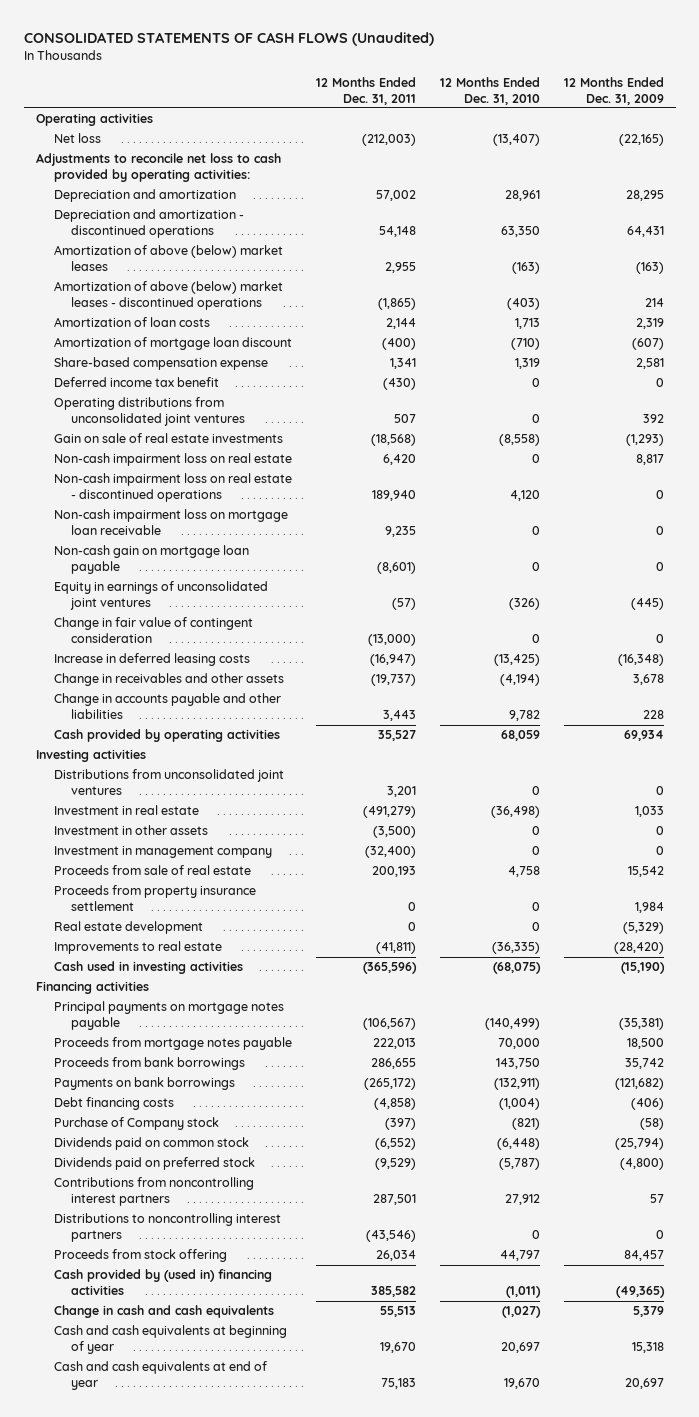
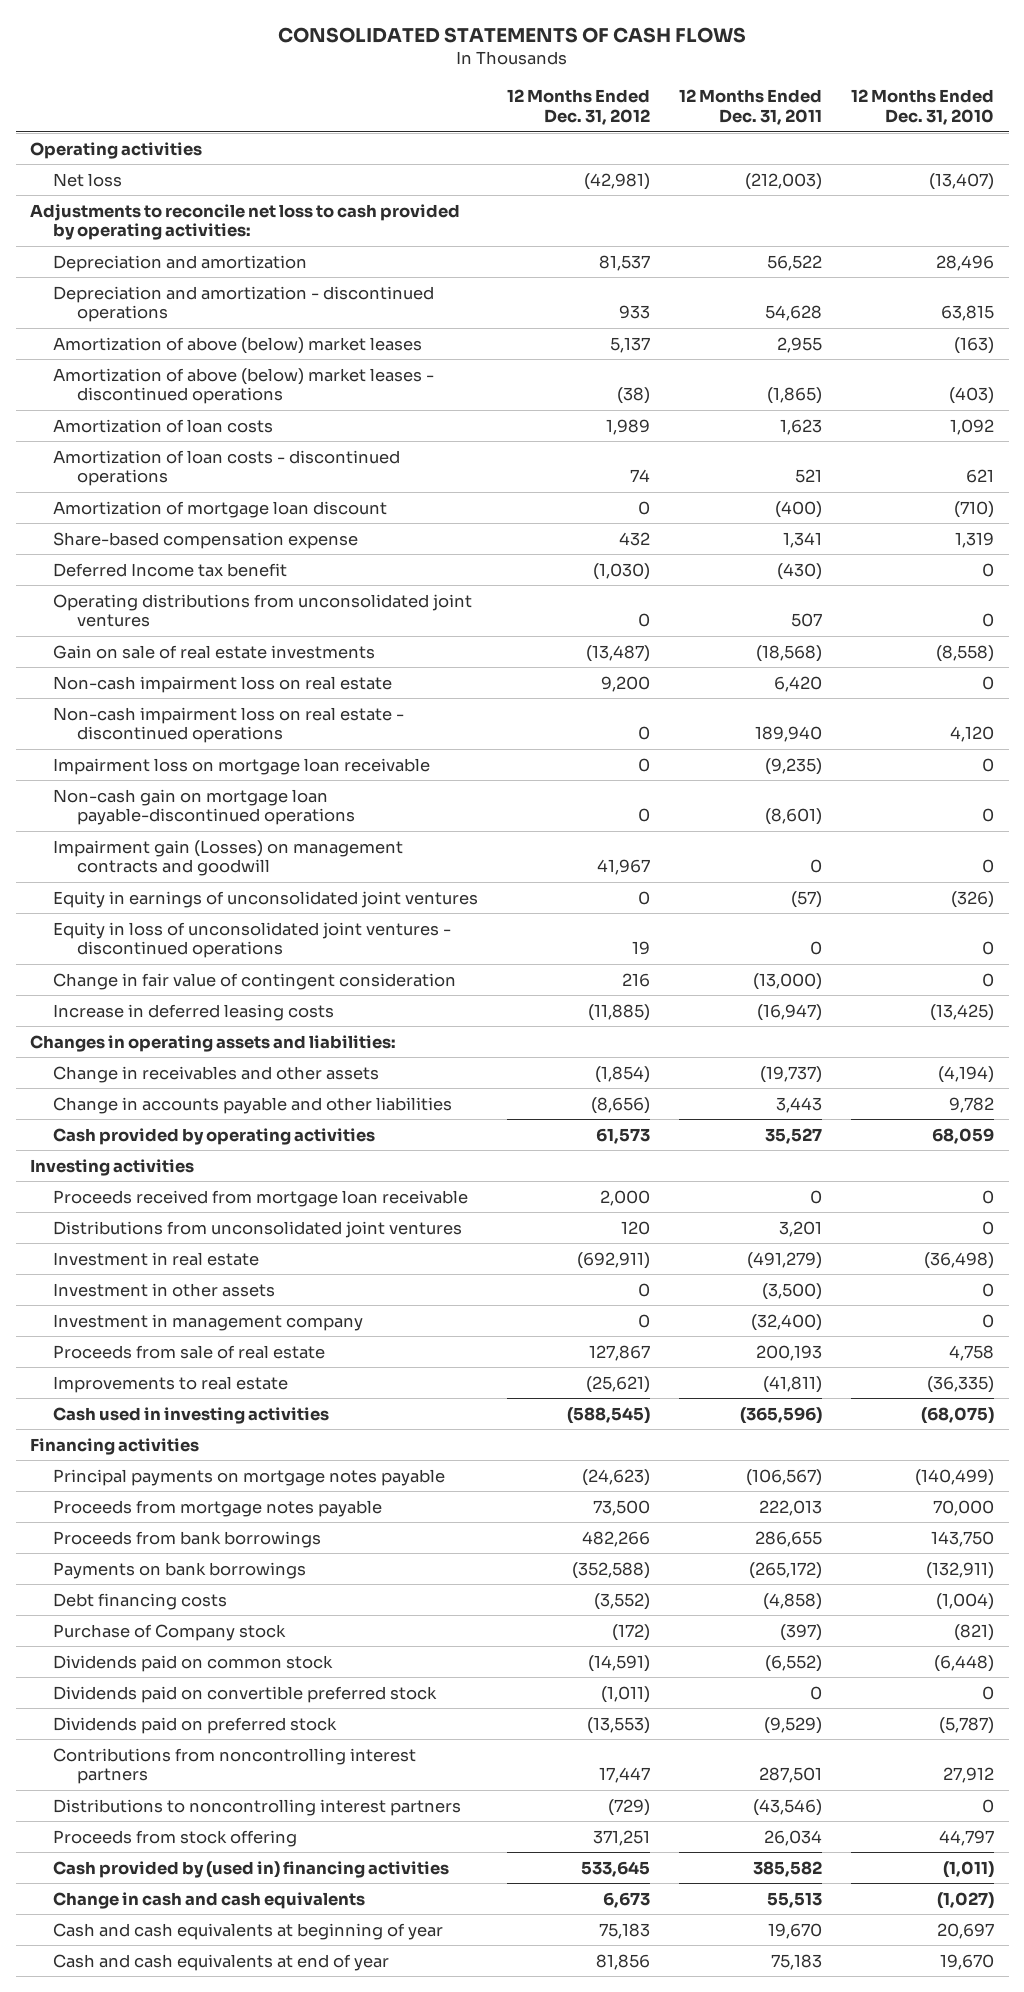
[23,32,434,47] CONSOLIDATED STATEMENTS OF CASH FLOWS (Unaudited) -> [278,26,747,43] CONSOLIDATED STATEMENTS OF CASH FLOWS
[563,76,664,105] 12 Months Ended Dec. 31, 2009 -> none
none -> [507,89,651,126] 12 Months Ended Dec. 31, 2012
[375,190,416,202] 57,002 -> [767,254,823,271] 56,522
[504,190,540,202] 28,961 -> [936,254,995,271] 28,496
[378,226,416,238] 54,148 -> [765,305,823,322] 54,628
[500,226,540,238] 63,350 -> [941,305,995,322] 63,815
[385,318,416,330] 2,144 -> [780,418,823,435] 1,623
[514,318,540,330] 1,713 -> [950,418,995,435] 1,092
none -> [53,449,401,487] Amortization of loan costs - discontinued operations
[53,377,219,388] Deferred income tax benefit -> [53,562,288,577] Deferred Income tax benefit
[53,509,288,536] Non-cash impairment loss on mortgage loan receivable -> [53,757,431,775] Impairment loss on mortgage loan receivable
[384,526,416,538] 9,235 -> [765,757,823,775] (9,235)
[53,545,249,575] Non-cash gain on mortgage loan payable -> [53,788,355,826] Non-cash gain on mortgage loan payable-discontinued operations
none -> [53,839,404,877] Impairment gain (Losses) on management contracts and goodwill
none -> [53,921,452,959] Equity in loss of unconsolidated joint ventures - discontinued operations
none -> [30,1034,397,1052] Changes in operating assets and liabilities:
none -> [53,1189,469,1207] Proceeds received from mortgage loan receivable
[53,885,256,912] Proceeds from property insurance settlement -> none
[53,921,203,935] Real estate development -> none
none -> [53,1685,438,1703] Dividends paid on convertible preferred stock

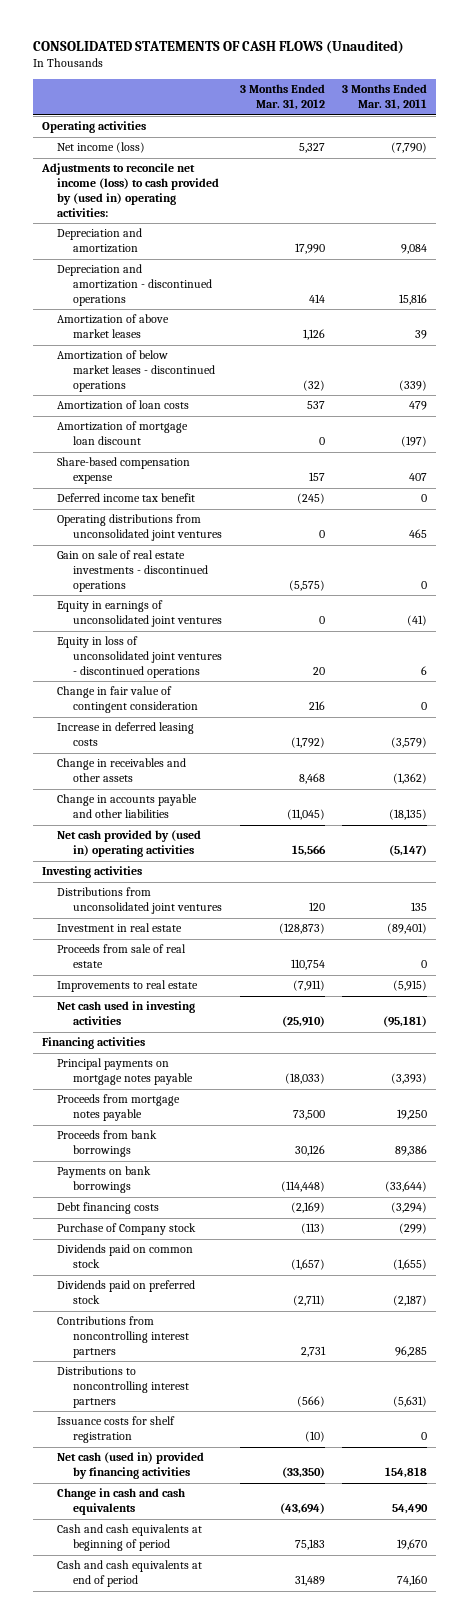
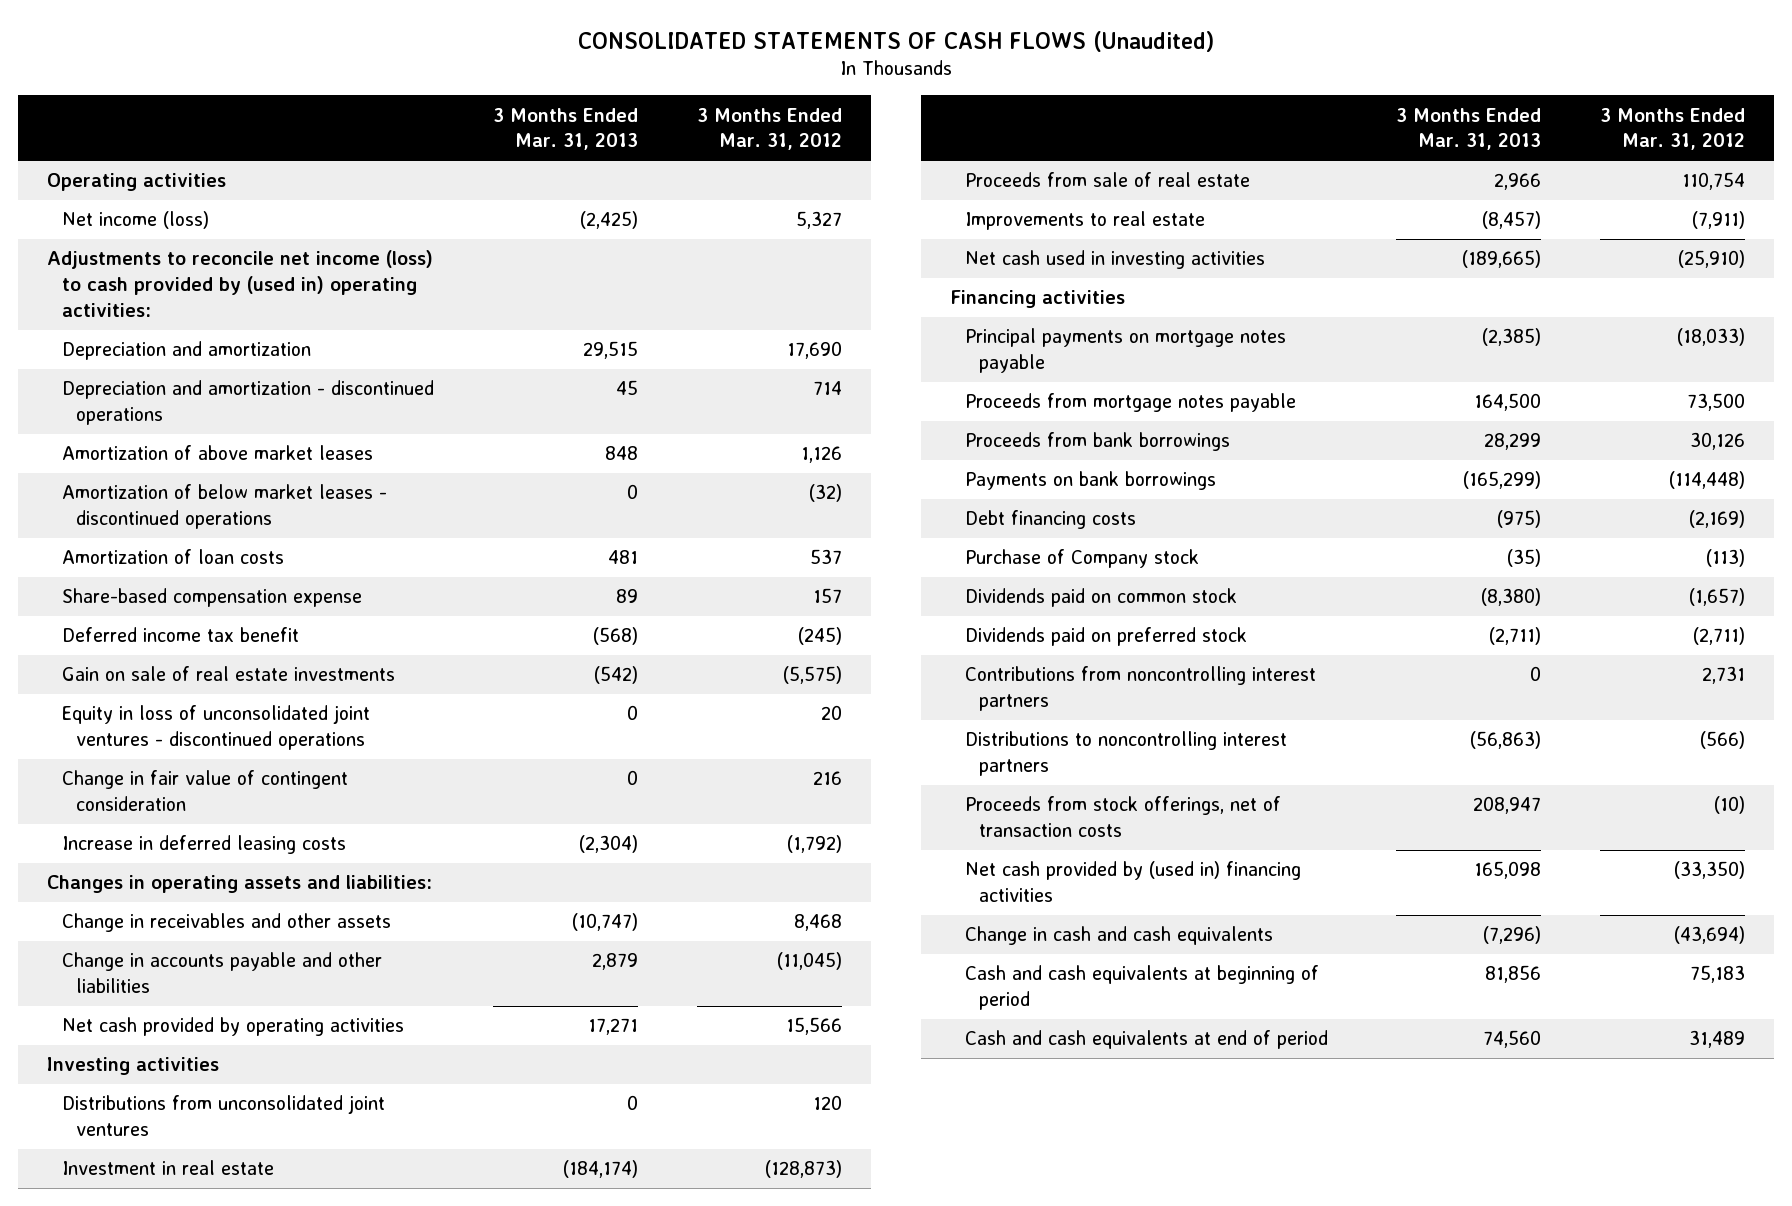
[342,84,428,111] 3 Months Ended Mar. 31, 2011 -> none
none -> [492,107,638,151] 3 Months Ended Mar. 31, 2013
[294,243,325,255] 17,990 -> [786,341,842,360] 17,690
[308,294,325,304] 414 -> [812,381,842,396] 714
[57,421,189,446] Amortization of mortgage loan discount -> none
[57,514,222,542] Operating distributions from unconsolidated joint ventures -> none
[57,600,222,628] Equity in earnings of unconsolidated joint ventures -> none
[57,550,208,593] Gain on sale of real estate investments - discontinued operations -> [61,666,395,682] Gain on sale of real estate investments
none -> [47,875,433,894] Changes in operating assets and liabilities:
[57,830,202,858] Net cash provided by (used in) operating activities -> [61,1017,404,1037] Net cash provided by operating activities
[57,1416,176,1444] Issuance costs for shelf registration -> [964,796,1281,838] Proceeds from stock offerings, net of transaction costs
[57,1452,205,1480] Net cash (used in) provided by financing activities -> [964,861,1301,903] Net cash provided by (used in) financing activities

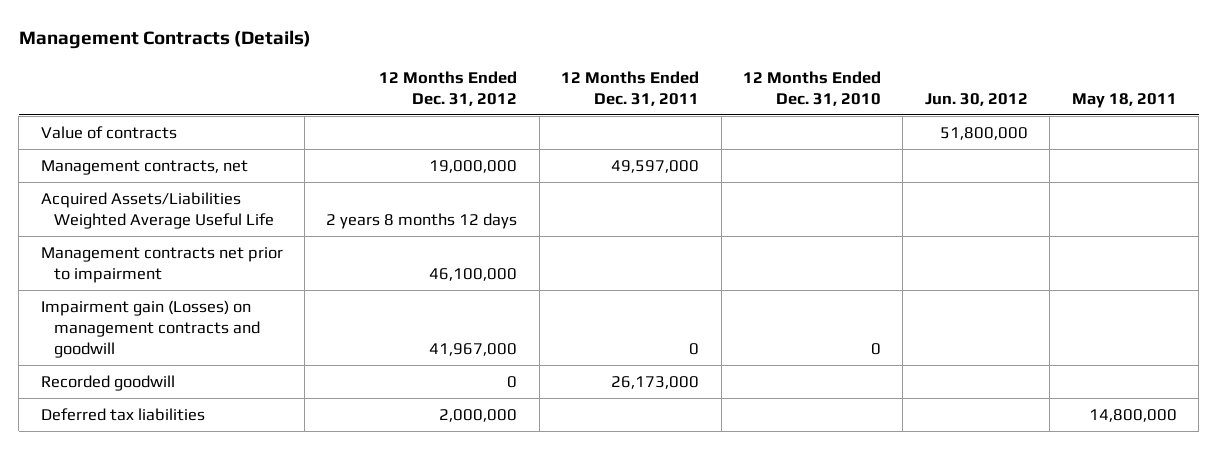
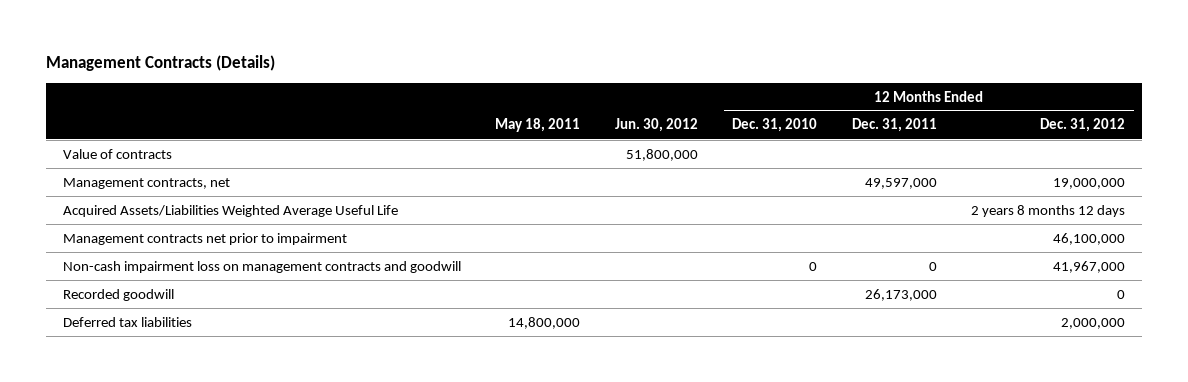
[40,299,261,358] Impairment gain (Losses) on management contracts and goodwill -> [62,260,461,273] Non-cash impairment loss on management contracts and goodwill

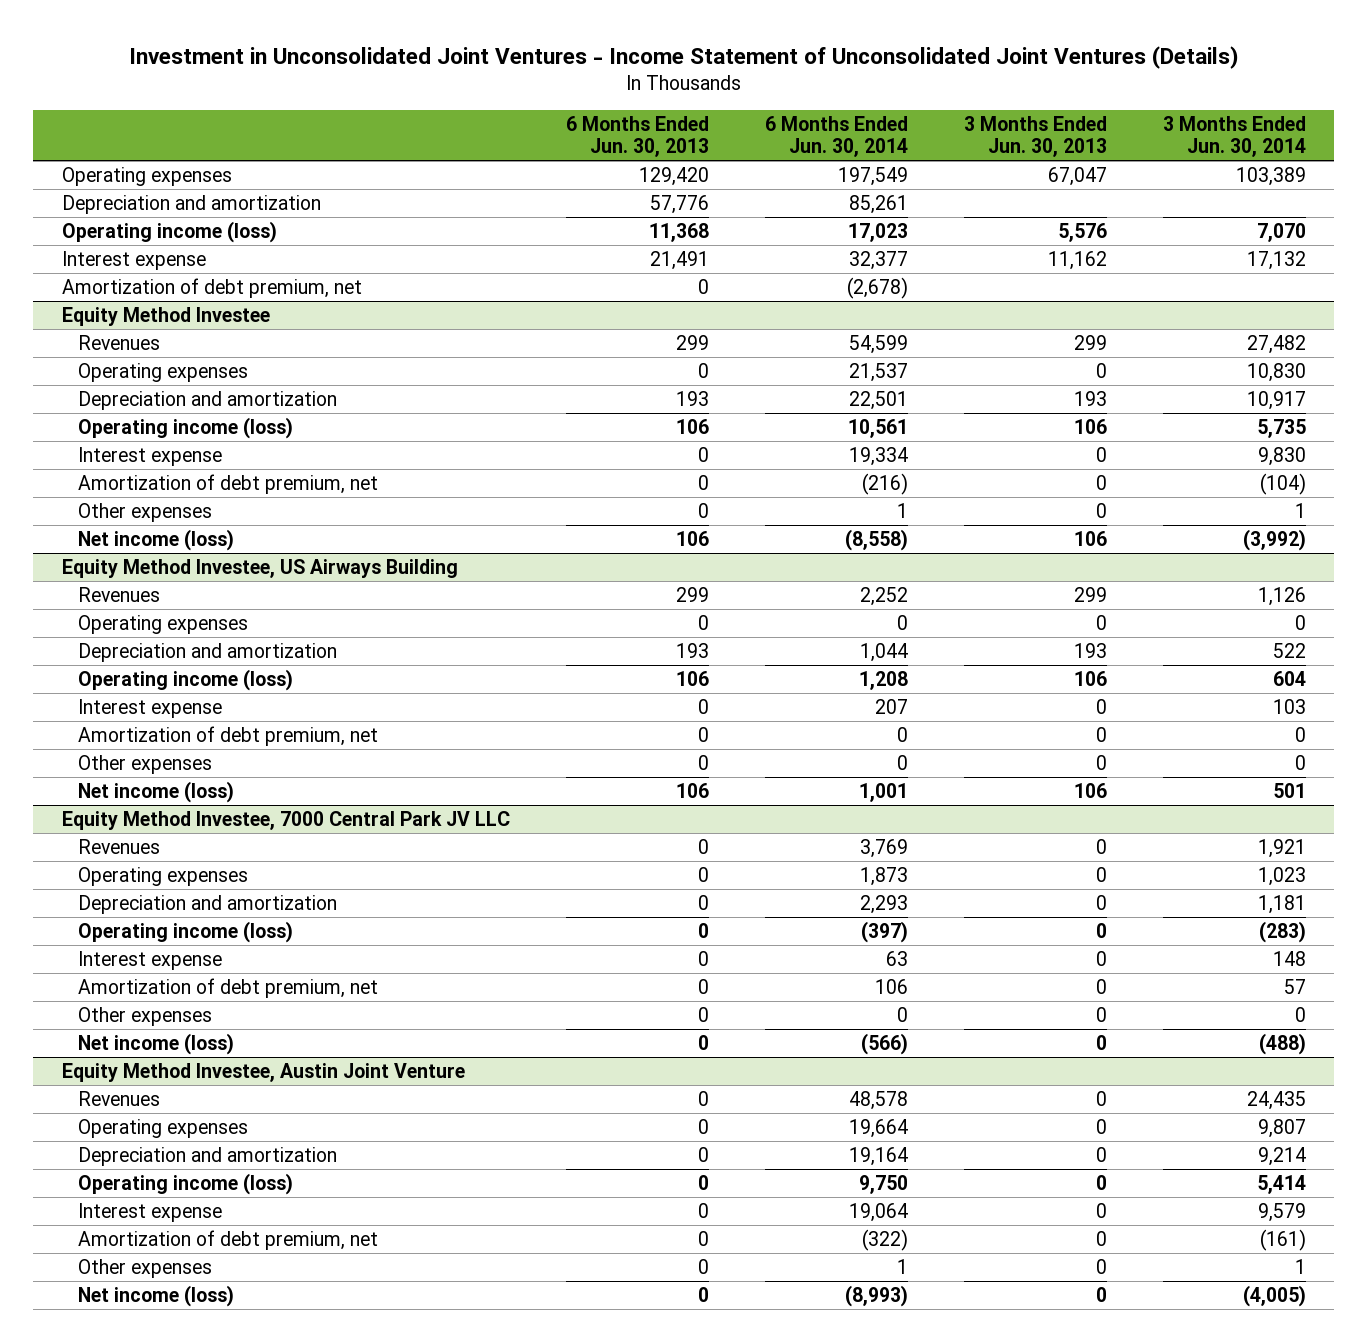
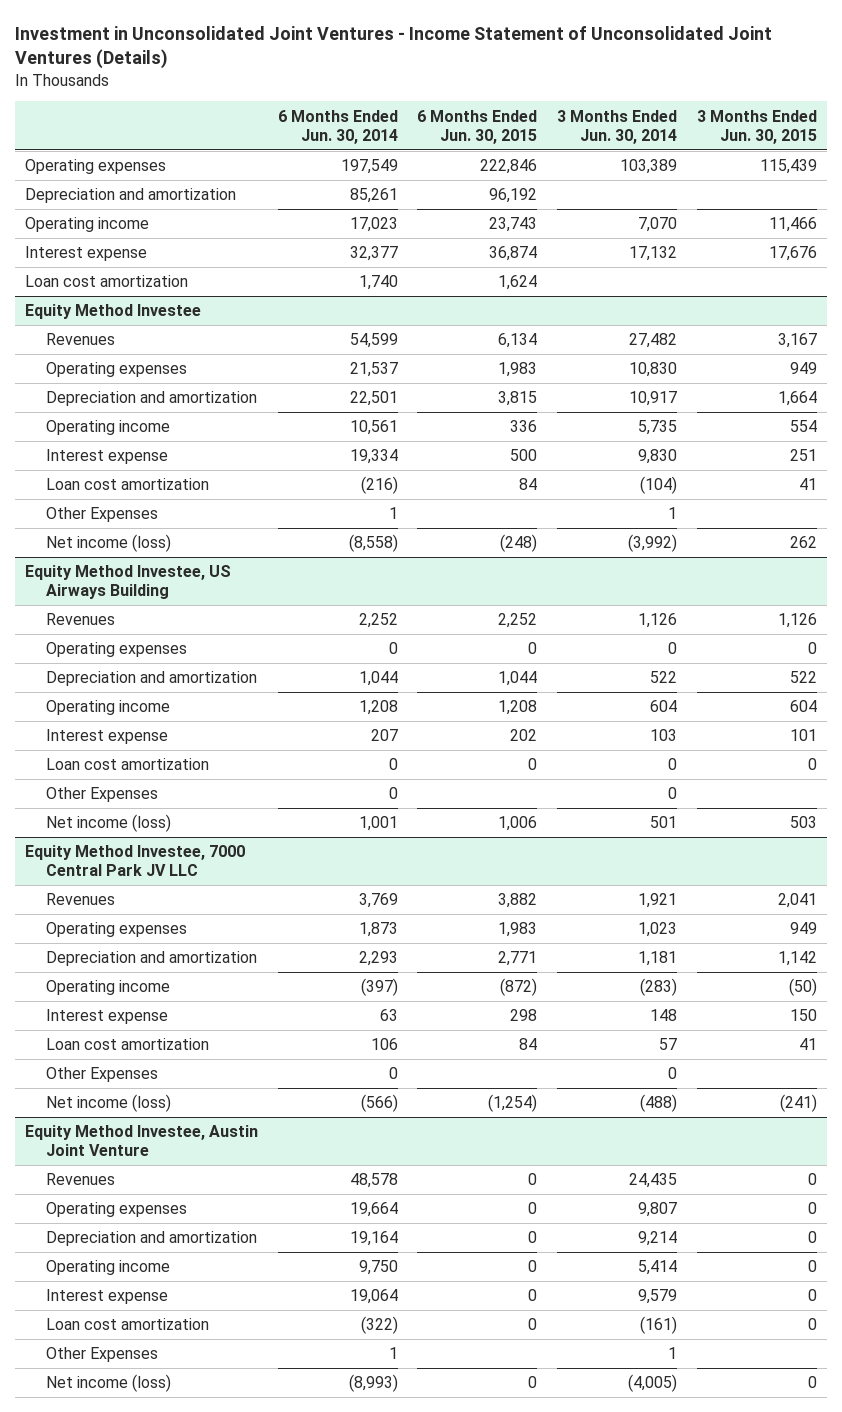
[565,115,709,158] 6 Months Ended Jun. 30, 2013 -> none
[964,115,1108,158] 3 Months Ended Jun. 30, 2013 -> none
none -> [417,109,538,144] 6 Months Ended Jun. 30, 2015
none -> [696,109,817,144] 3 Months Ended Jun. 30, 2015
[61,220,277,243] Operating income (loss) -> [24,217,149,233] Operating income
[61,277,362,298] Amortization of debt premium, net -> none
none -> [24,275,188,288] Loan cost amortization
[78,416,294,439] Operating income (loss) -> [46,420,171,436] Operating income
[78,473,379,494] Amortization of debt premium, net -> [46,478,210,491] Loan cost amortization
[78,502,213,522] Other expenses -> [46,507,159,523] Other Expenses
[78,668,294,691] Operating income (loss) -> [46,700,171,716] Operating income
[78,725,379,746] Amortization of debt premium, net -> none
none -> [46,758,210,771] Loan cost amortization
[78,754,213,774] Other expenses -> [46,787,159,803] Other Expenses
[78,920,294,943] Operating income (loss) -> [46,980,171,996] Operating income
[78,977,379,998] Amortization of debt premium, net -> [46,1038,210,1051] Loan cost amortization
[78,1006,213,1026] Other expenses -> [46,1067,159,1083] Other Expenses
[78,1172,294,1195] Operating income (loss) -> [46,1260,171,1276] Operating income
[78,1229,379,1250] Amortization of debt premium, net -> [46,1318,210,1331] Loan cost amortization
[78,1258,213,1278] Other expenses -> [46,1347,159,1363] Other Expenses

